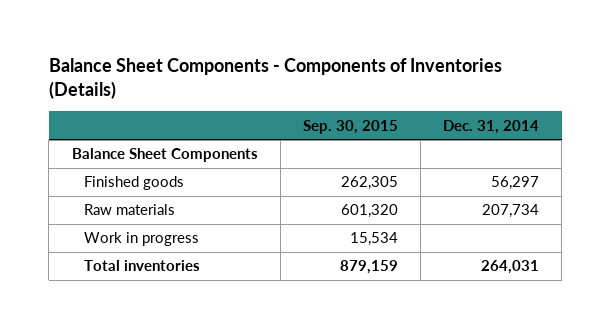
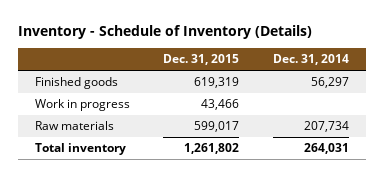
[48,58,502,100] Balance Sheet Components - Components of Inventories (Details) -> [18,25,313,40] Inventory - Schedule of Inventory (Details)
[302,119,398,134] Sep. 30, 2015 -> none
none -> [163,54,240,66] Dec. 31, 2015
[71,148,258,163] Balance Sheet Components -> none
[84,204,176,216] Raw materials -> [34,121,114,131] Raw materials
[84,260,201,272] Total inventories -> [34,143,126,156] Total inventory

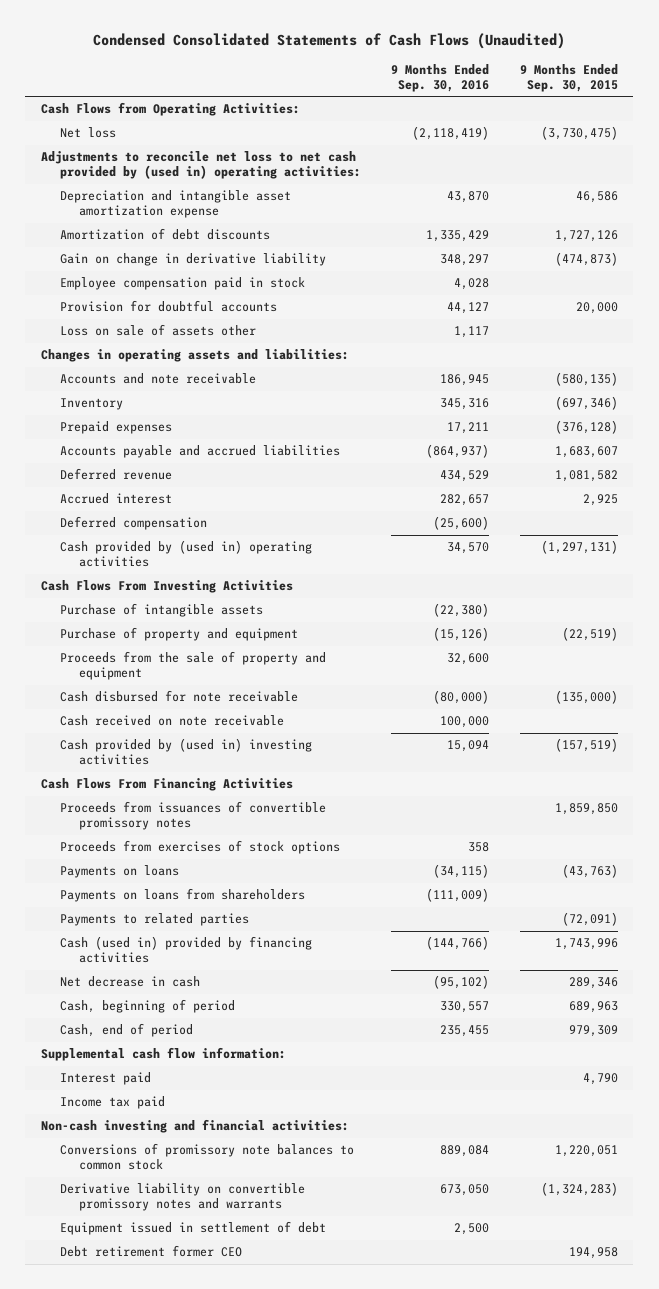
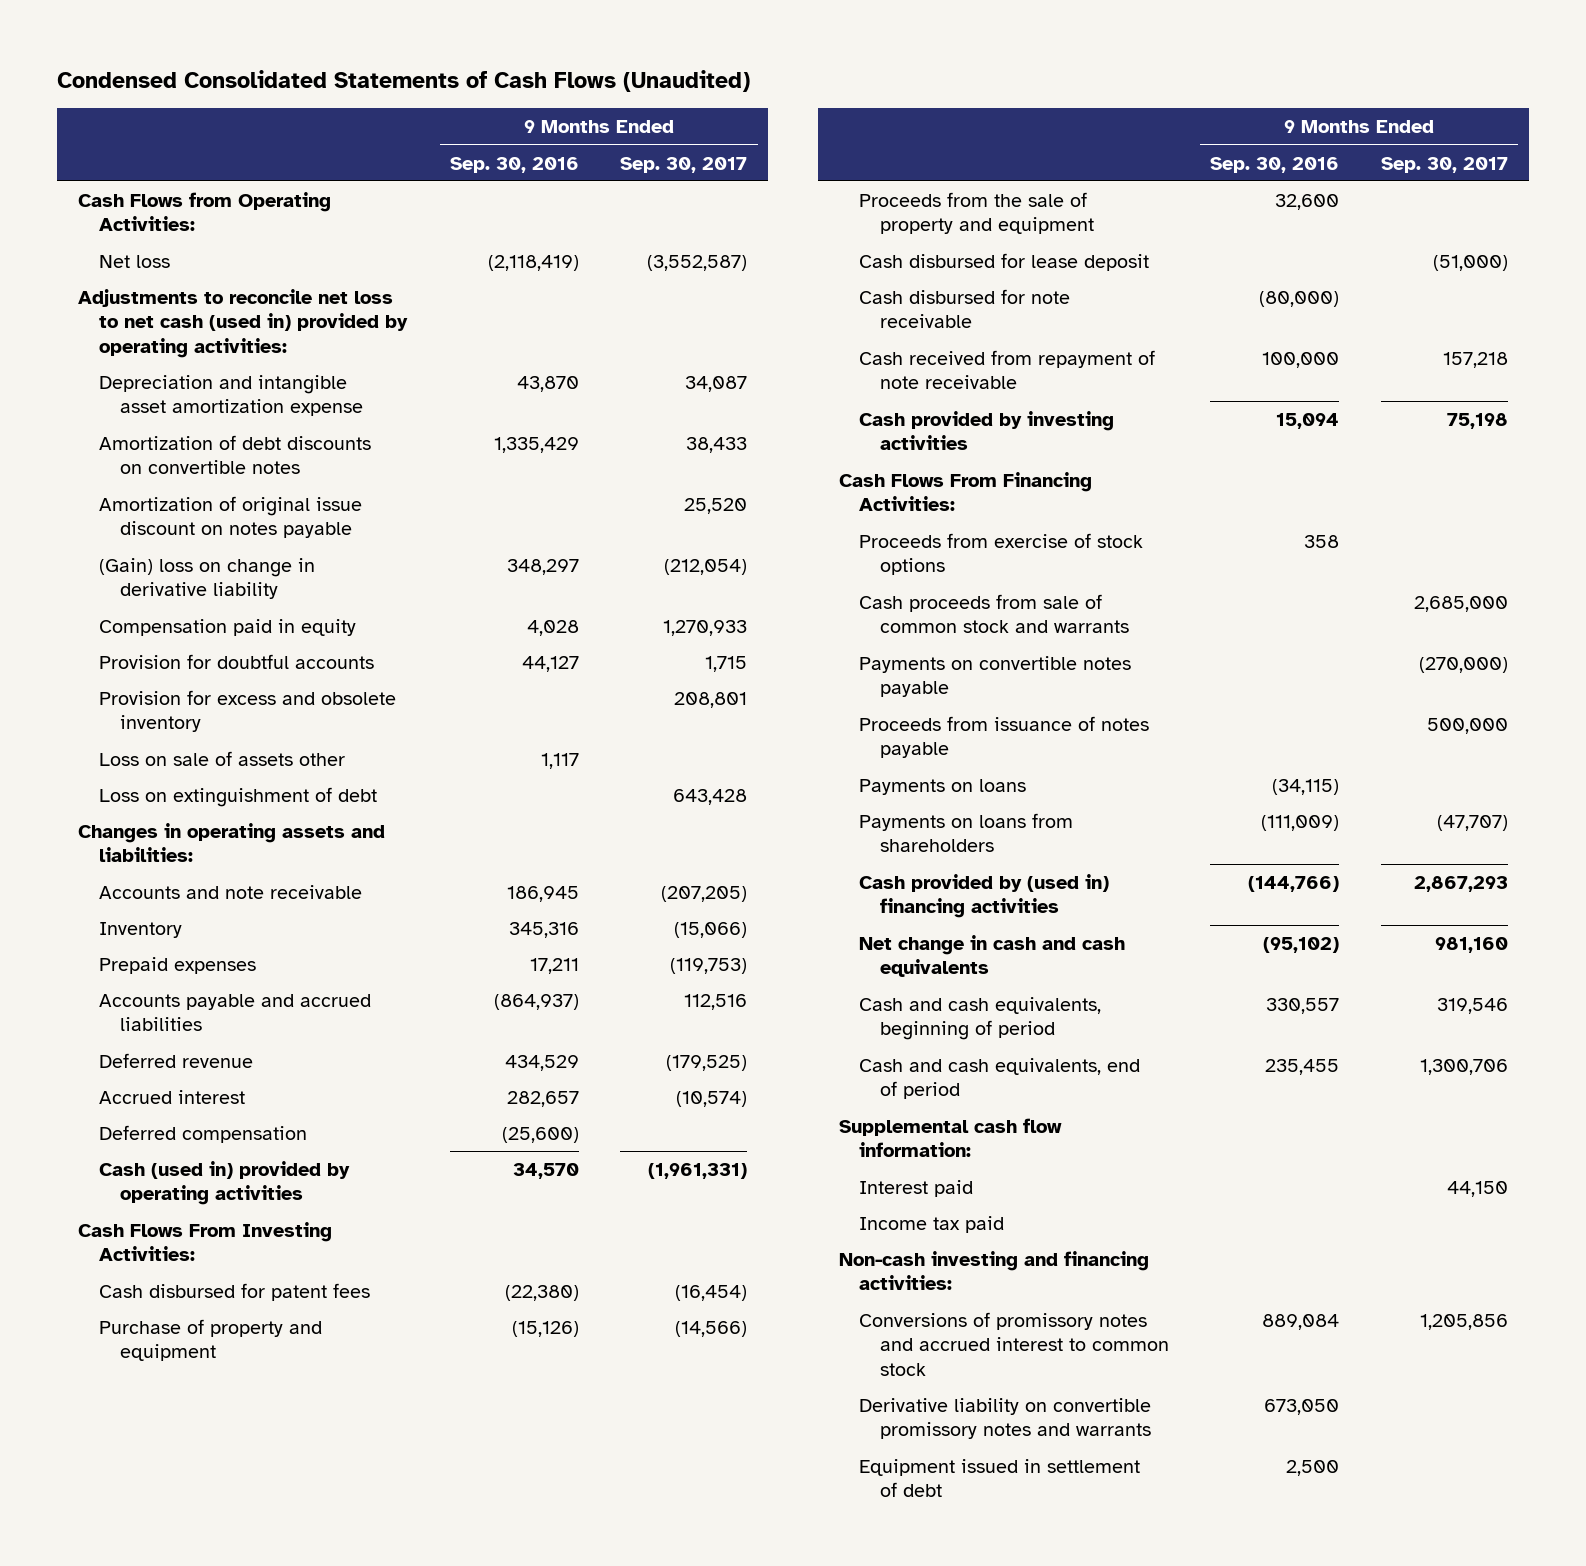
[520,63,619,92] 9 Months Ended Sep. 30, 2015 -> none
none -> [620,156,748,173] Sep. 30, 2017
[40,151,361,180] Adjustments to reconcile net loss to net cash provided by (used in) operating activities: -> [78,288,408,359] Adjustments to reconcile net loss to net cash (used in) provided by operating activities:
[59,228,270,241] Amortization of debt discounts -> [98,434,371,475] Amortization of debt discounts on convertible notes
none -> [98,495,362,539] Amortization of original issue discount on notes payable
[59,253,326,267] Gain on change in derivative liability -> [98,557,315,600] (Gain) loss on change in derivative liability
[59,277,305,291] Employee compensation paid in stock -> [98,618,356,636] Compensation paid in equity
none -> [98,689,396,733] Provision for excess and obsolete inventory
none -> [98,786,377,807] Loss on extinguishment of debt
[59,540,312,568] Cash provided by (used in) operating activities -> [98,1160,350,1206] Cash (used in) provided by operating activities
[40,580,293,594] Cash Flows From Investing Activities -> [78,1221,333,1262] Cash Flows From Investing Activities:
[59,603,263,618] Purchase of intangible assets -> [98,1282,370,1301] Cash disbursed for patent fees
none -> [859,252,1150,271] Cash disbursed for lease deposit
[59,801,326,831] Proceeds from issuances of convertible promissory notes -> none
[59,715,284,727] Cash received on note receivable -> [859,349,1156,390] Cash received from repayment of note receivable
[59,738,312,766] Cash provided by (used in) investing activities -> [859,410,1115,451] Cash provided by investing activities
[40,778,293,792] Cash Flows From Financing Activities -> [838,471,1092,512] Cash Flows From Financing Activities:
[59,840,340,855] Proceeds from exercises of stock options -> [859,532,1144,576] Proceeds from exercise of stock options
none -> [859,593,1130,634] Cash proceeds from sale of common stock and warrants
none -> [859,655,1132,698] Payments on convertible notes payable
none -> [859,715,1150,759] Proceeds from issuance of notes payable
[59,913,249,927] Payments to related parties -> none
[59,936,312,964] Cash (used in) provided by financing activities -> [859,873,1110,919] Cash provided by (used in) financing activities
[59,976,200,988] Net decrease in cash -> [859,934,1126,978] Net change in cash and cash equivalents
[59,999,235,1014] Cash, beginning of period -> [859,996,1102,1041] Cash and cash equivalents, beginning of period
[59,1023,193,1038] Cash, end of period -> [859,1057,1141,1100] Cash and cash equivalents, end of period
[40,1119,349,1134] Non-cash investing and financial activities: -> [838,1250,1149,1291] Non-cash investing and financing activities:
[59,1143,354,1171] Conversions of promissory note balances to common stock -> [859,1311,1170,1377] Conversions of promissory notes and accrued interest to common stock
[59,1245,242,1258] Debt retirement former CEO -> none

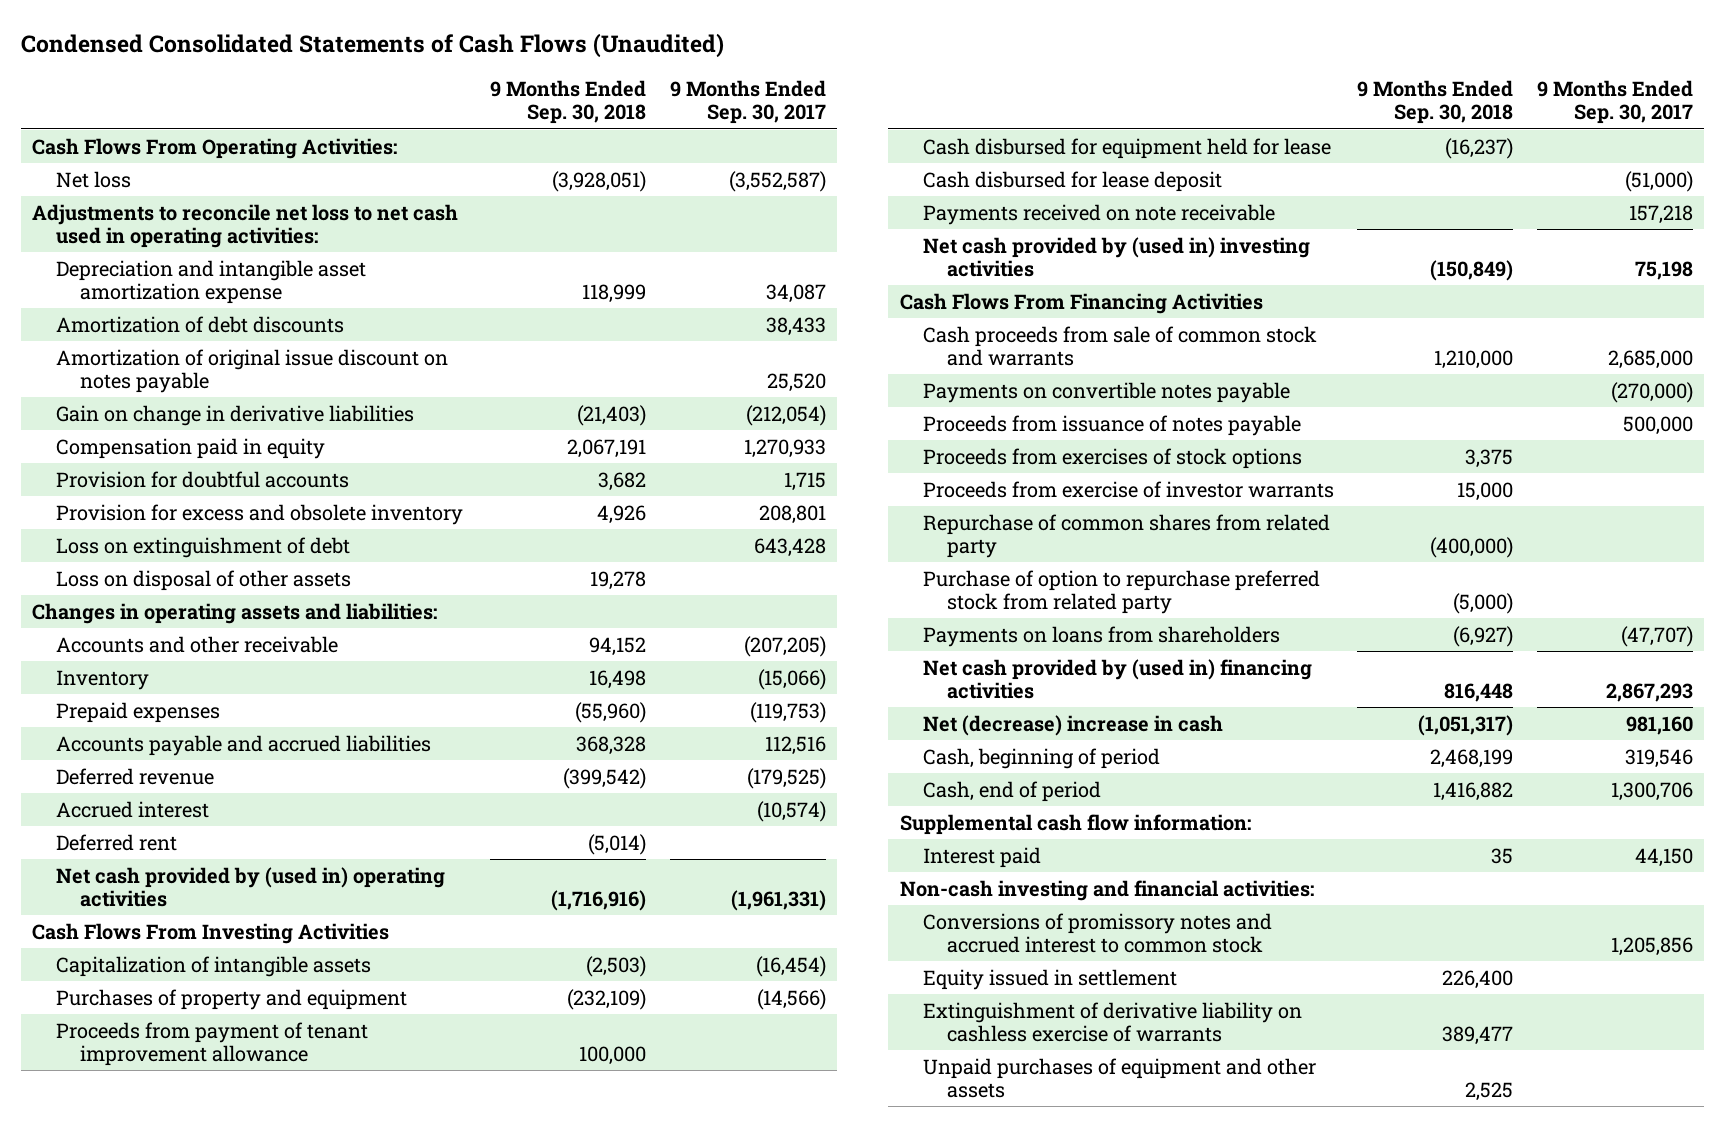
[449,156,579,173] Sep. 30, 2016 -> none
none -> [490,80,647,125] 9 Months Ended Sep. 30, 2018
[78,191,332,232] Cash Flows from Operating Activities: -> [32,137,398,159] Cash Flows From Operating Activities:
[78,288,408,359] Adjustments to reconcile net loss to net cash (used in) provided by operating activities: -> [32,203,459,249] Adjustments to reconcile net loss to net cash used in operating activities:
[98,434,371,475] Amortization of debt discounts on convertible notes -> [56,315,345,333] Amortization of debt discounts
[98,557,315,600] (Gain) loss on change in derivative liability -> [56,404,415,426] Gain on change in derivative liabilities
[98,750,345,766] Loss on sale of assets other -> none
none -> [56,569,352,591] Loss on disposal of other assets
[98,884,362,899] Accounts and note receivable -> [56,635,339,653] Accounts and other receivable
[98,1124,307,1143] Deferred compensation -> none
[859,191,1095,235] Proceeds from the sale of property and equipment -> none
none -> [56,833,178,851] Deferred rent
[98,1160,350,1206] Cash (used in) provided by operating activities -> [56,866,446,908] Net cash provided by (used in) operating activities
[78,1221,333,1262] Cash Flows From Investing Activities: -> [32,922,390,944] Cash Flows From Investing Activities
[98,1282,370,1301] Cash disbursed for patent fees -> [56,955,372,977] Capitalization of intangible assets
[98,1318,322,1362] Purchase of property and equipment -> [56,988,408,1010] Purchases of property and equipment
none -> [56,1021,369,1067] Proceeds from payment of tenant improvement allowance
none -> [923,137,1332,159] Cash disbursed for equipment held for lease
[859,288,1071,329] Cash disbursed for note receivable -> none
[859,532,1144,576] Proceeds from exercise of stock options -> none
[859,349,1156,390] Cash received from repayment of note receivable -> [923,203,1276,225] Payments received on note receivable
[859,410,1115,451] Cash provided by investing activities -> [923,236,1311,278] Net cash provided by (used in) investing activities
[838,471,1092,512] Cash Flows From Financing Activities: -> [899,292,1263,314] Cash Flows From Financing Activities
[859,778,1027,795] Payments on loans -> none
none -> [923,447,1303,469] Proceeds from exercises of stock options
none -> [923,480,1335,498] Proceeds from exercise of investor warrants
none -> [923,513,1331,559] Repurchase of common shares from related party
none -> [923,569,1321,615] Purchase of option to repurchase preferred stock from related party
[859,873,1110,919] Cash provided by (used in) financing activities -> [923,658,1313,700] Net cash provided by (used in) financing activities
[859,934,1126,978] Net change in cash and cash equivalents -> [923,714,1224,736] Net (decrease) increase in cash
[859,996,1102,1041] Cash and cash equivalents, beginning of period -> [923,747,1161,769] Cash, beginning of period
[859,1057,1141,1100] Cash and cash equivalents, end of period -> [923,780,1102,802] Cash, end of period
[859,1215,1005,1233] Income tax paid -> none
[838,1250,1149,1291] Non-cash investing and financing activities: -> [899,879,1314,901] Non-cash investing and financial activities:
[859,1397,1152,1440] Derivative liability on convertible promissory notes and warrants -> none
[859,1458,1141,1498] Equipment issued in settlement of debt -> none
none -> [923,968,1178,990] Equity issued in settlement
none -> [923,1001,1303,1043] Extinguishment of derivative liability on cashless exercise of warrants
none -> [923,1057,1317,1099] Unpaid purchases of equipment and other assets

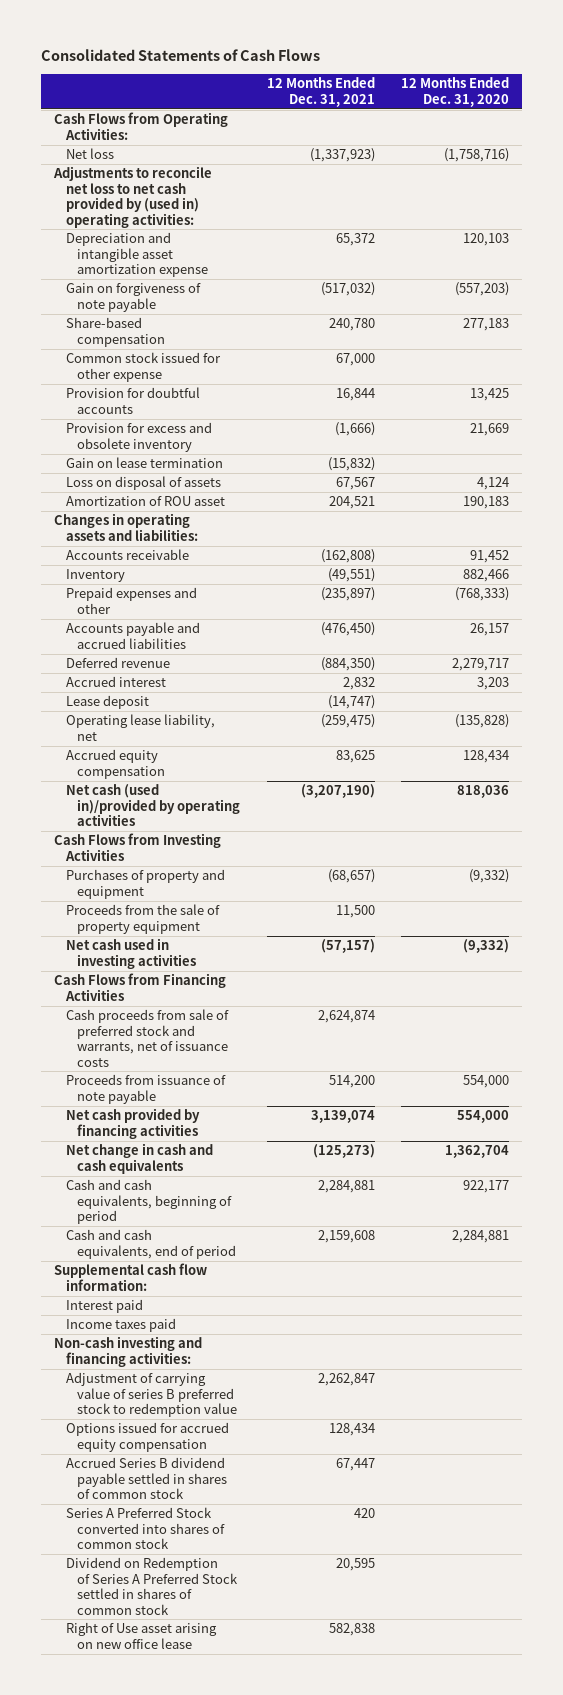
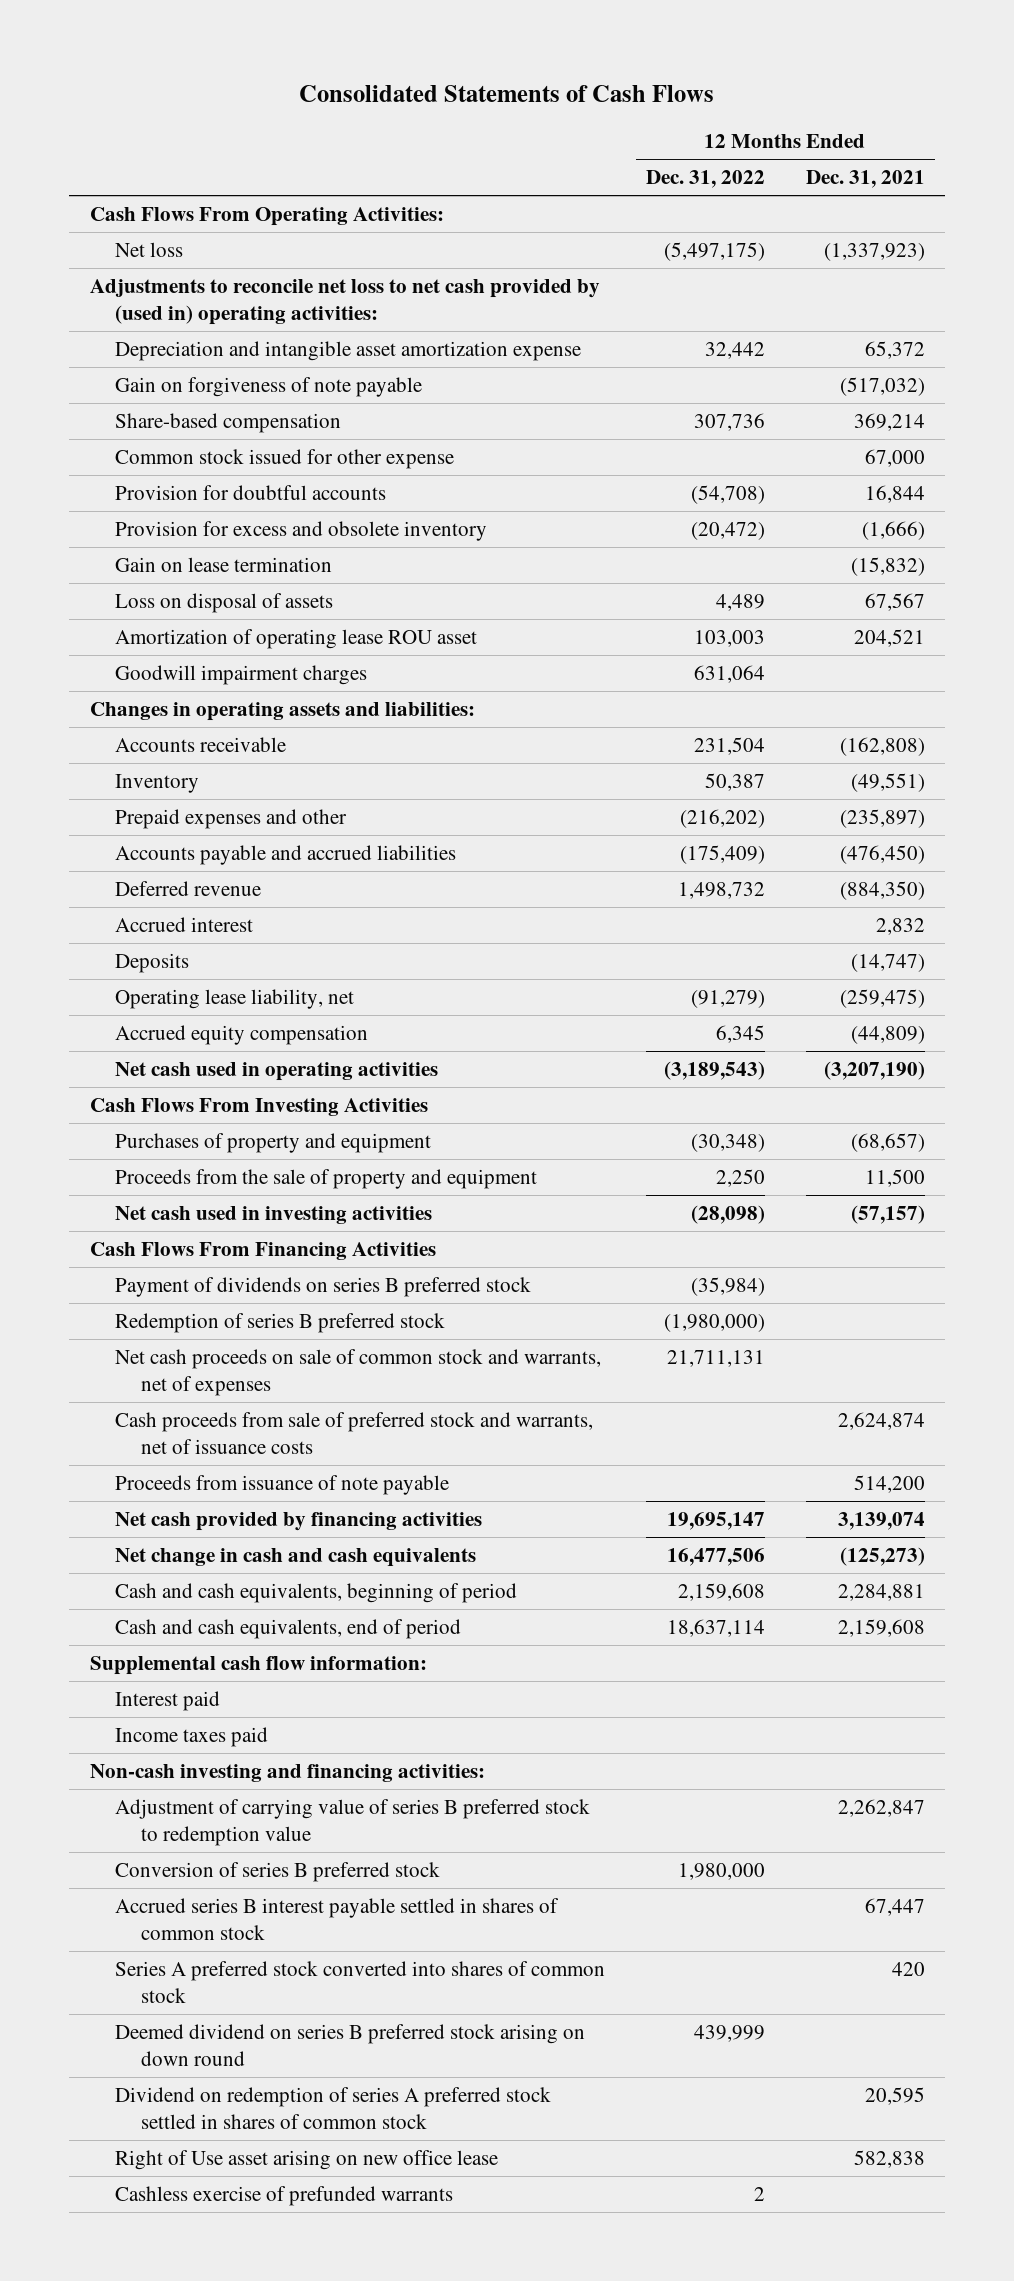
[400,77,509,107] 12 Months Ended Dec. 31, 2020 -> none
none -> [646,170,766,189] Dec. 31, 2022
[54,112,229,140] Cash Flows from Operating Activities: -> [89,207,444,227] Cash Flows From Operating Activities:
[328,318,375,332] 240,780 -> [853,413,925,432] 369,214
[65,496,225,507] Amortization of ROU asset -> [115,629,478,650] Amortization of operating lease ROU asset
none -> [115,665,368,686] Goodwill impairment charges
[65,695,149,710] Lease deposit -> [115,953,190,974] Deposits
[335,750,375,764] 83,625 -> [850,1026,925,1045] (44,809)
[65,784,241,827] Net cash (used in)/provided by operating activities -> [115,1062,439,1082] Net cash used in operating activities
[54,833,222,861] Cash Flows from Investing Activities -> [89,1098,428,1117] Cash Flows From Investing Activities
[65,904,220,934] Proceeds from the sale of property equipment -> [115,1169,538,1190] Proceeds from the sale of property and equipment
[54,973,227,1001] Cash Flows from Financing Activities -> [89,1242,436,1261] Cash Flows From Financing Activities
none -> [115,1277,532,1298] Payment of dividends on series B preferred stock
none -> [115,1313,446,1334] Redemption of series B preferred stock
none -> [115,1349,602,1396] Net cash proceeds on sale of common stock and warrants, net of expenses
[65,1422,229,1452] Options issued for accrued equity compensation -> none
none -> [115,1862,441,1883] Conversion of series B preferred stock
[65,1457,228,1500] Accrued Series B dividend payable settled in shares of common stock -> [115,1898,560,1940] Accrued series B interest payable settled in shares of common stock
[65,1507,226,1550] Series A Preferred Stock converted into shares of common stock -> [115,1961,606,2003] Series A preferred stock converted into shares of common stock
none -> [115,2024,586,2066] Deemed dividend on series B preferred stock arising on down round
[65,1557,239,1615] Dividend on Redemption of Series A Preferred Stock settled in shares of common stock -> [115,2087,552,2129] Dividend on redemption of series A preferred stock settled in shares of common stock
none -> [115,2186,454,2207] Cashless exercise of prefunded warrants

